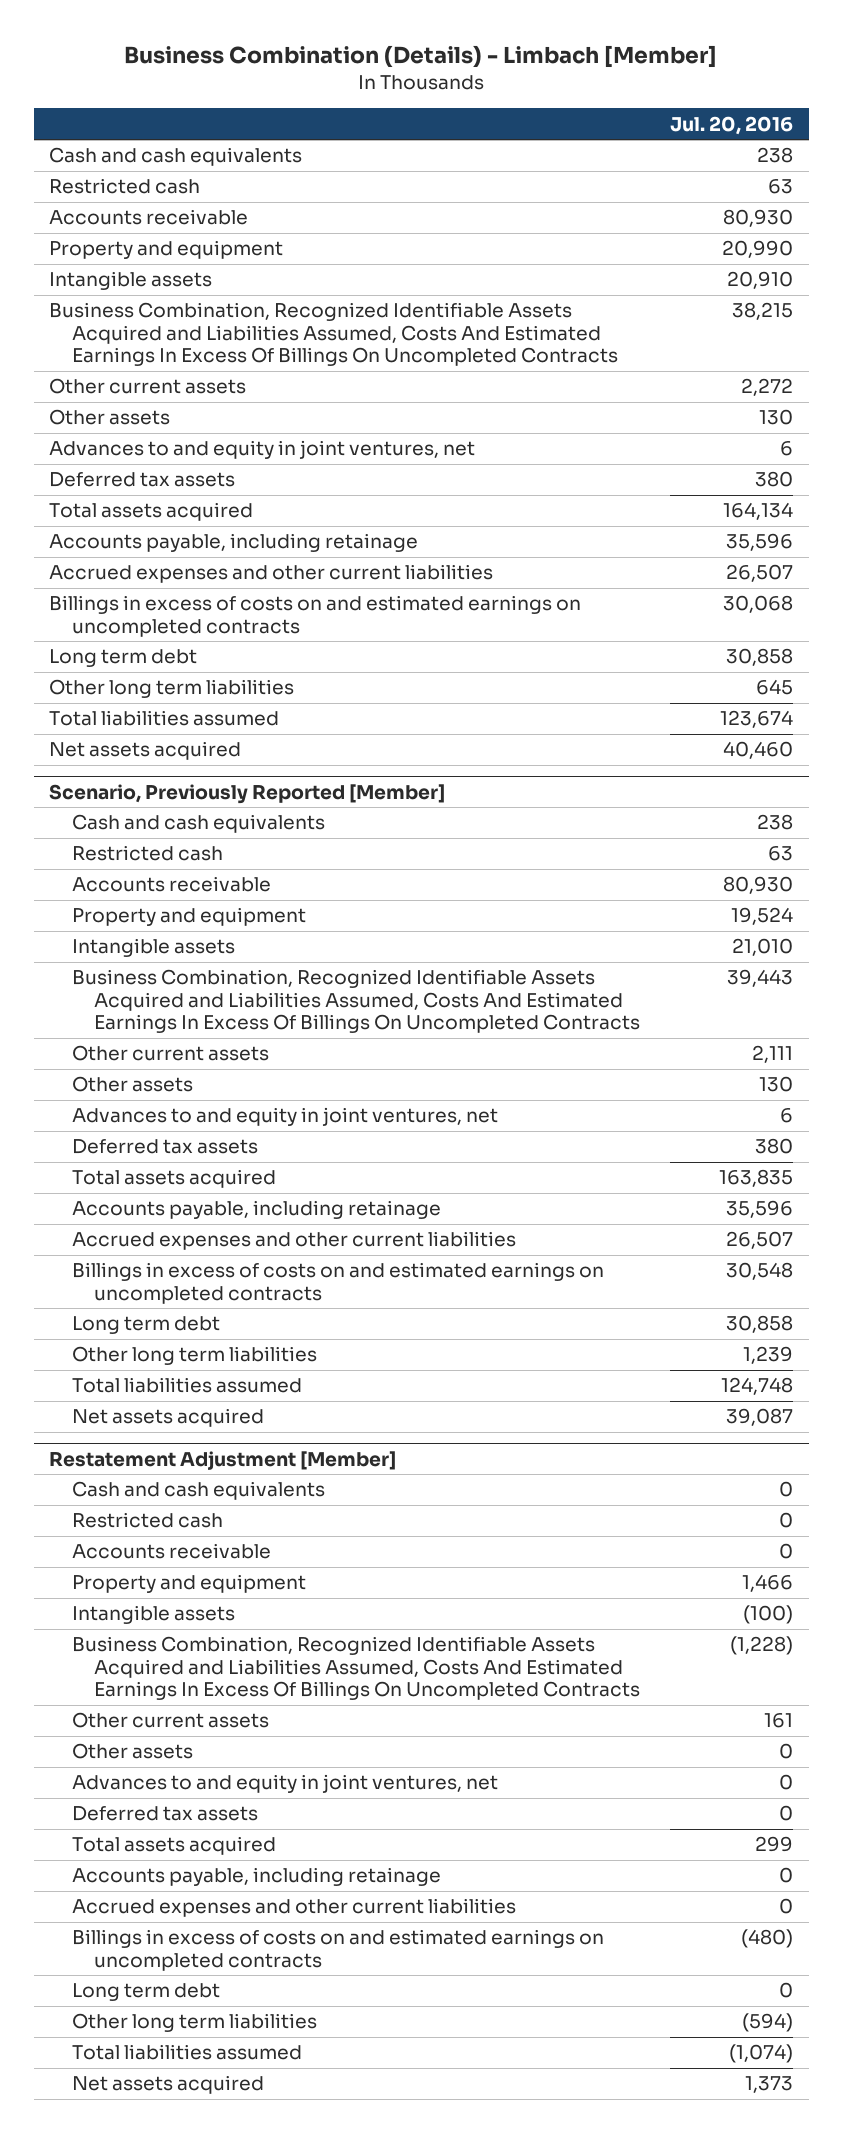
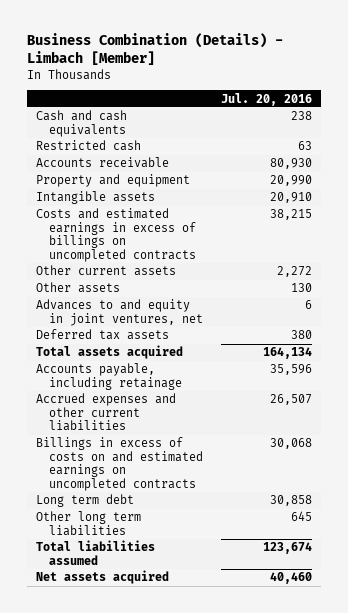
[49,302,618,366] Business Combination, Recognized Identifiable Assets Acquired and Liabilities Assumed, Costs And Estimated Earnings In Excess Of Billings On Uncompleted Contracts -> [35,208,196,263] Costs and estimated earnings in excess of billings on uncompleted contracts
[49,783,446,804] Scenario, Previously Reported [Member] -> none
[71,814,325,834] Cash and cash equivalents -> none
[71,845,223,862] Restricted cash -> none
[71,876,271,893] Accounts receivable -> none
[71,907,306,927] Property and equipment -> none
[71,938,235,958] Intangible assets -> none
[71,969,641,1033] Business Combination, Recognized Identifiable Assets Acquired and Liabilities Assumed, Costs And Estimated Earnings In Excess Of Billings On Uncompleted Contracts -> none
[71,1045,269,1062] Other current assets -> none
[71,1076,193,1093] Other assets -> none
[71,1107,498,1127] Advances to and equity in joint ventures, net -> none
[71,1139,258,1155] Deferred tax assets -> none
[71,1169,276,1189] Total assets acquired -> none
[71,1200,441,1220] Accounts payable, including retainage -> none
[71,1231,516,1251] Accrued expenses and other current liabilities -> none
[71,1262,604,1304] Billings in excess of costs on and estimated earnings on uncompleted contracts -> none
[71,1316,220,1335] Long term debt -> none
[71,1346,317,1366] Other long term liabilities -> none
[71,1377,302,1394] Total liabilities assumed -> none
[71,1408,264,1428] Net assets acquired -> none
[49,1450,397,1470] Restatement Adjustment [Member] -> none
[71,1481,325,1501] Cash and cash equivalents -> none
[71,1512,223,1529] Restricted cash -> none
[71,1543,271,1560] Accounts receivable -> none
[71,1574,306,1594] Property and equipment -> none
[71,1605,235,1625] Intangible assets -> none
[71,1636,641,1700] Business Combination, Recognized Identifiable Assets Acquired and Liabilities Assumed, Costs And Estimated Earnings In Excess Of Billings On Uncompleted Contracts -> none
[71,1712,269,1729] Other current assets -> none
[71,1743,193,1760] Other assets -> none
[71,1774,498,1794] Advances to and equity in joint ventures, net -> none
[71,1806,258,1822] Deferred tax assets -> none
[71,1836,276,1856] Total assets acquired -> none
[71,1867,441,1887] Accounts payable, including retainage -> none
[71,1898,516,1918] Accrued expenses and other current liabilities -> none
[71,1929,604,1971] Billings in excess of costs on and estimated earnings on uncompleted contracts -> none
[71,1983,220,2002] Long term debt -> none
[71,2013,317,2033] Other long term liabilities -> none
[71,2044,302,2061] Total liabilities assumed -> none
[71,2075,264,2095] Net assets acquired -> none

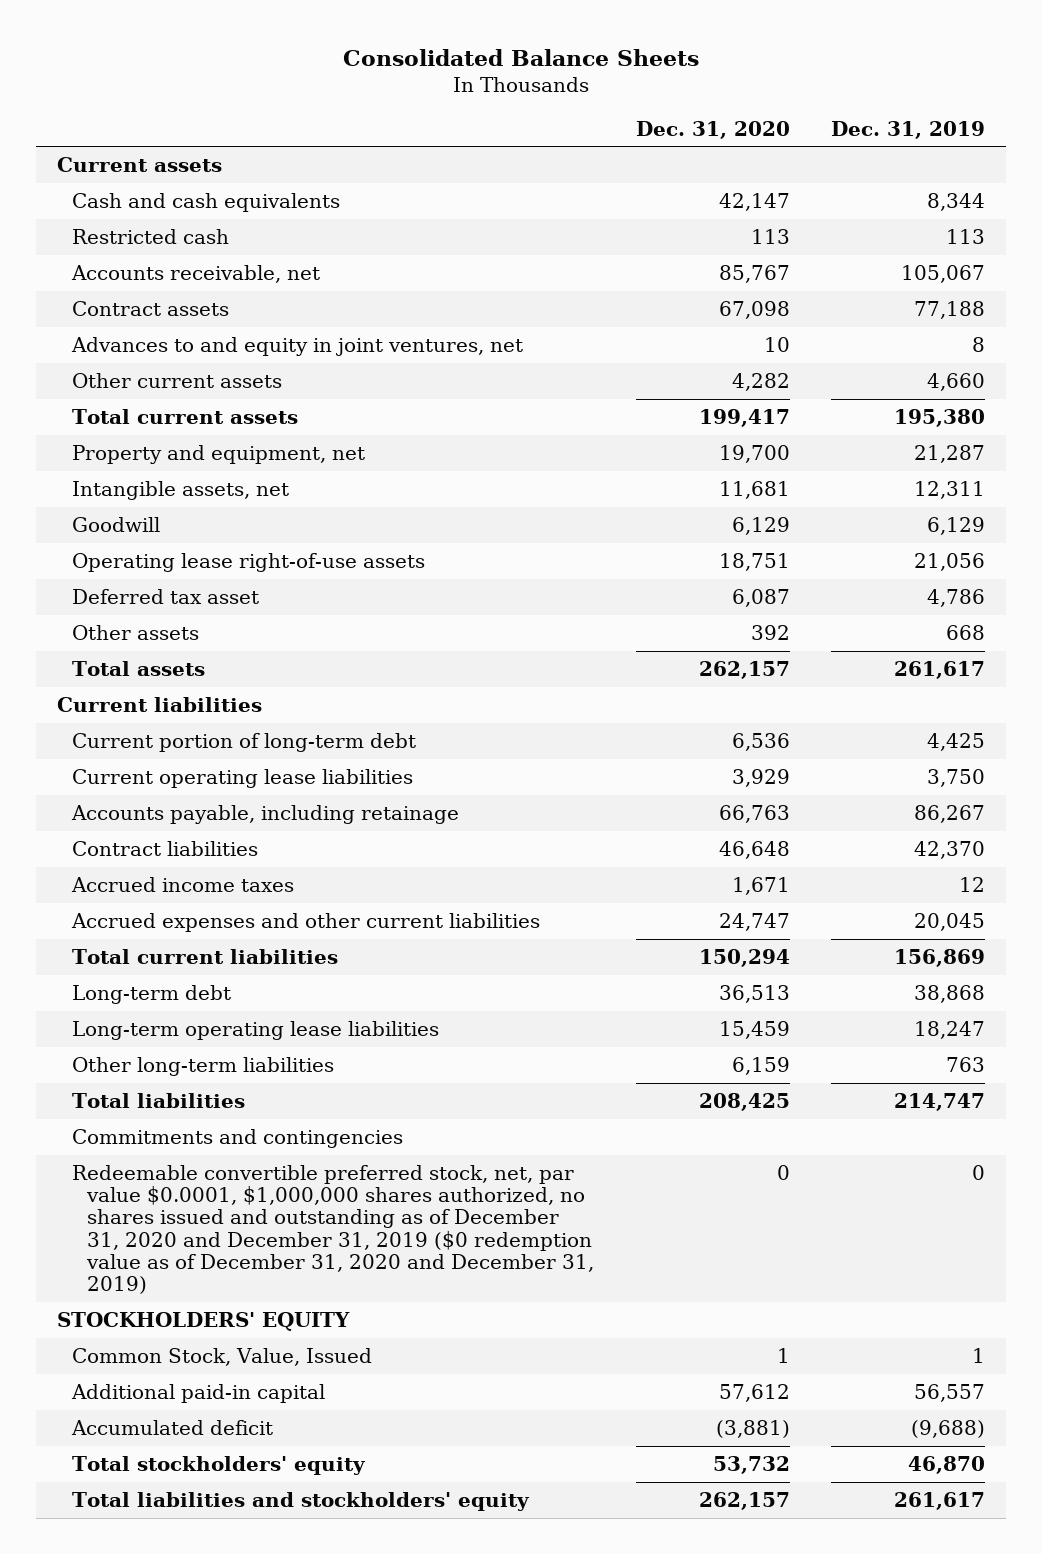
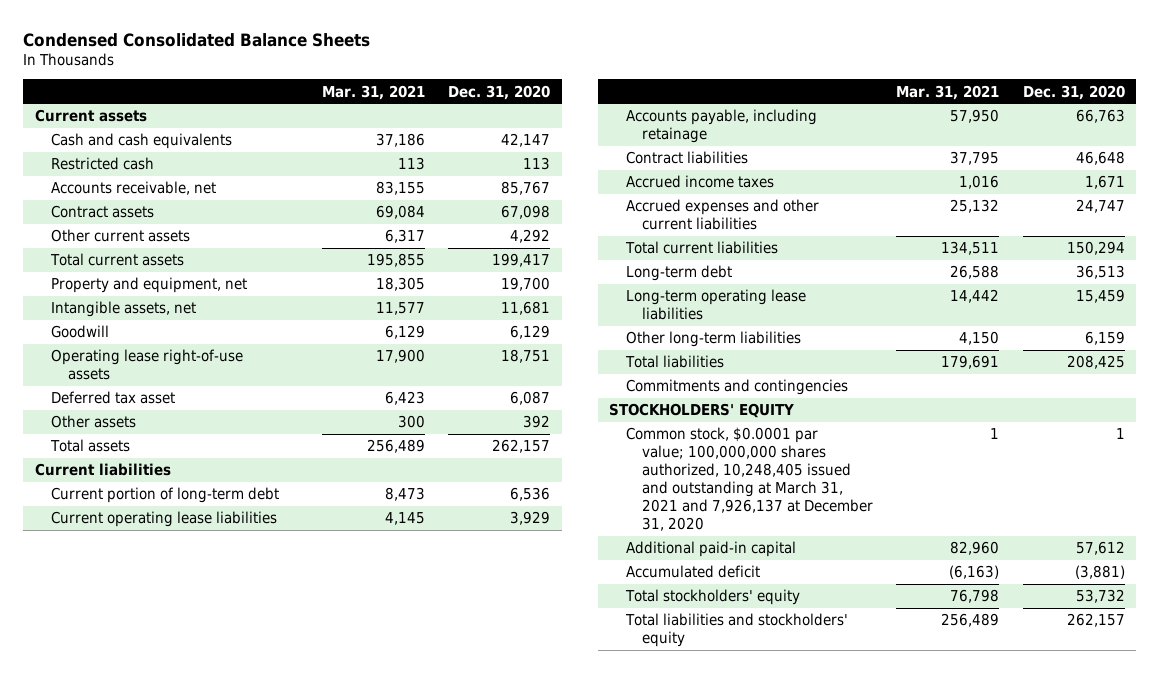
[343,48,700,66] Consolidated Balance Sheets -> [23,32,371,47] Condensed Consolidated Balance Sheets
[831,120,986,139] Dec. 31, 2019 -> none
none -> [322,84,426,100] Mar. 31, 2021
[70,336,523,356] Advances to and equity in joint ventures, net -> none
[731,372,790,391] 4,282 -> [510,229,551,244] 4,292
[71,1164,594,1295] Redeemable convertible preferred stock, net, par value $0.0001, $1,000,000 shares authorized, no shares issued and outstanding as of December 31, 2020 and December 31, 2019 ($0 redemption value as of December 31, 2020 and December 31, 2019) -> none
[71,1347,372,1366] Common Stock, Value, Issued -> [625,427,874,532] Common stock, $0.0001 par value; 100,000,000 shares authorized, 10,248,405 issued and outstanding at March 31, 2021 and 7,926,137 at December 31, 2020

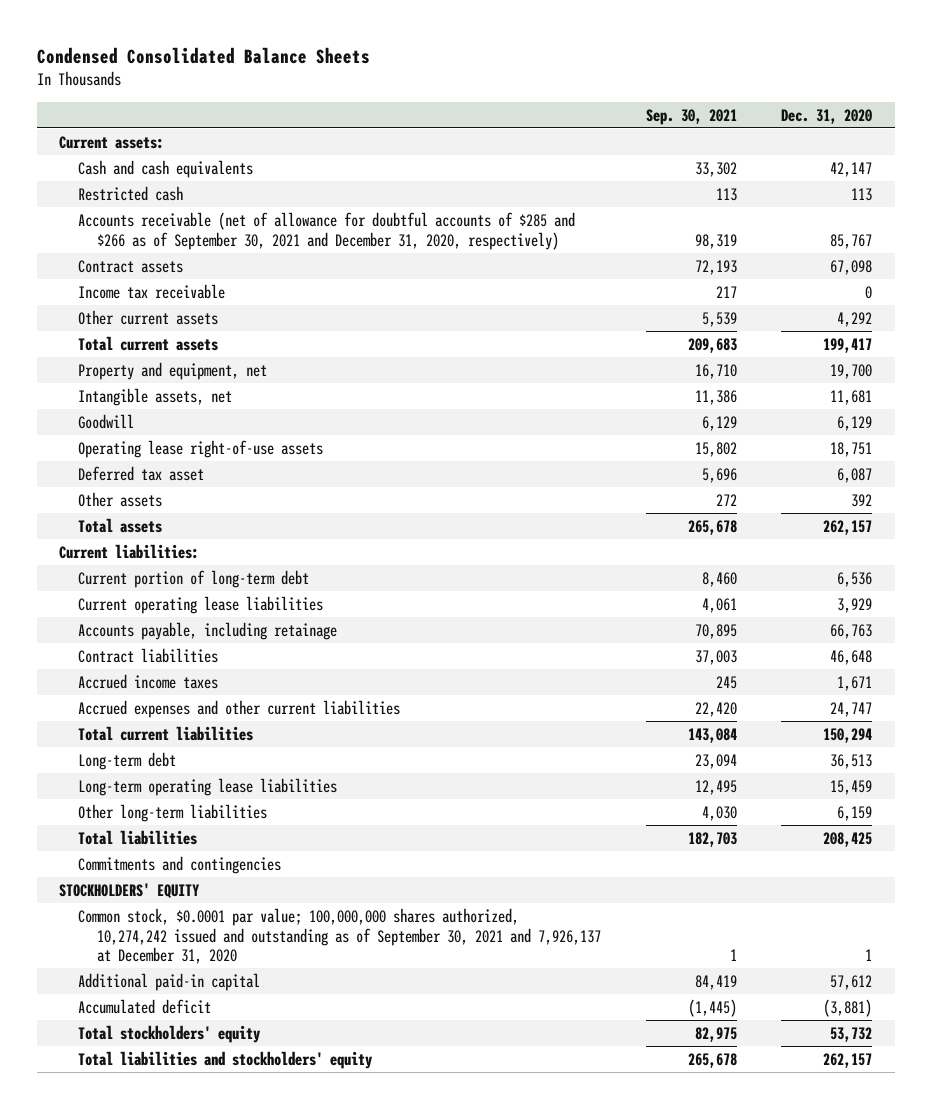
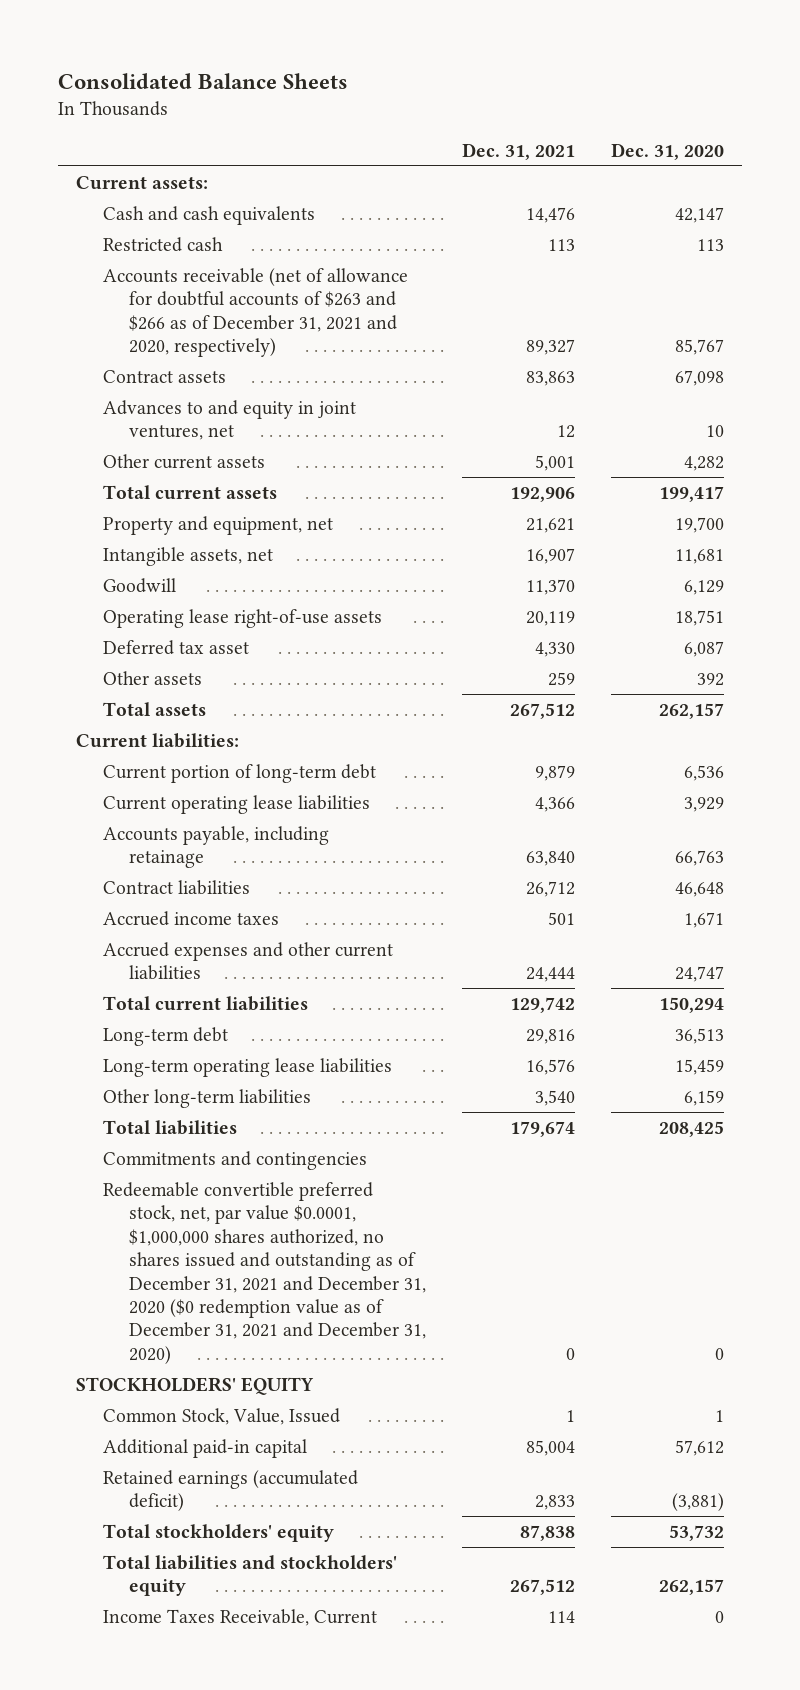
[36,46,370,64] Condensed Consolidated Balance Sheets -> [58,72,349,89] Consolidated Balance Sheets
[645,108,737,125] Sep. 30, 2021 -> none
none -> [461,142,575,160] Dec. 31, 2021
[78,211,576,250] Accounts receivable (net of allowance for doubtful accounts of $285 and $266 as of September 30, 2021 and December 31, 2020, respectively) -> [102,267,408,358] Accounts receivable (net of allowance for doubtful accounts of $263 and $266 as of December 31, 2021 and 2020, respectively)
[78,283,226,299] Income tax receivable -> none
none -> [102,399,356,441] Advances to and equity in joint ventures, net
[837,311,873,327] 4,292 -> [683,455,724,471] 4,282
none -> [102,1181,426,1364] Redeemable convertible preferred stock, net, par value $0.0001, $1,000,000 shares authorized, no shares issued and outstanding as of December 31, 2021 and December 31, 2020 ($0 redemption value as of December 31, 2021 and December 31, 2020)
[78,907,602,965] Common stock, $0.0001 par value; 100,000,000 shares authorized, 10,274,242 issued and outstanding as of September 30, 2021 and 7,926,137 at December 31, 2020 -> [102,1407,340,1425] Common Stock, Value, Issued
[78,998,212,1014] Accumulated deficit -> [102,1469,358,1512] Retained earnings (accumulated deficit)
none -> [102,1608,377,1626] Income Taxes Receivable, Current

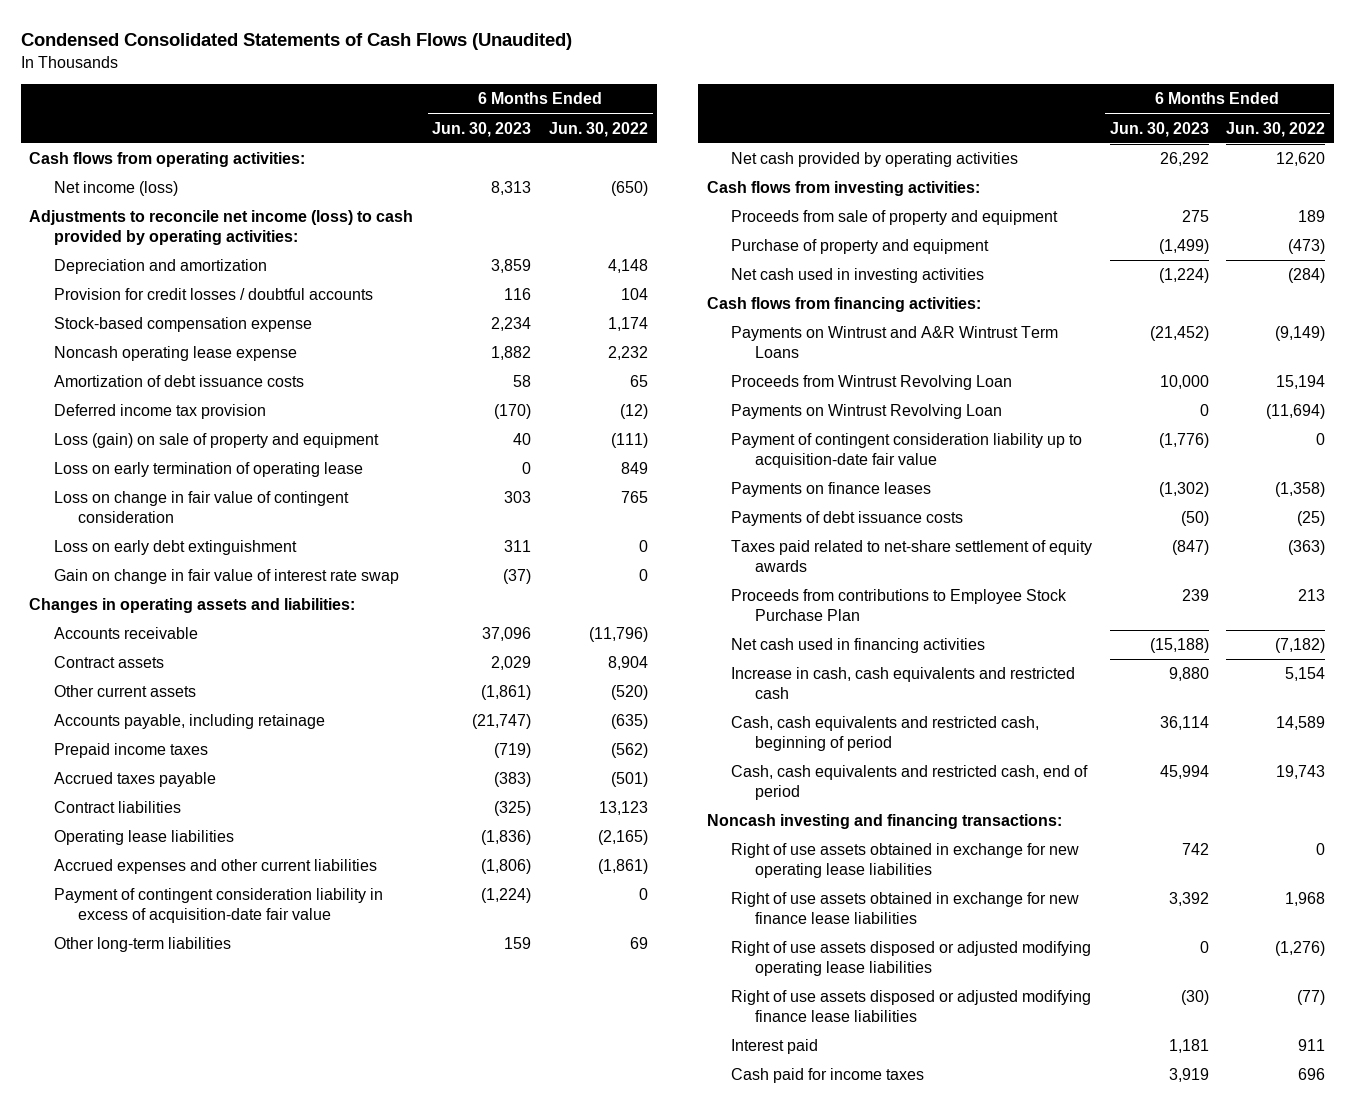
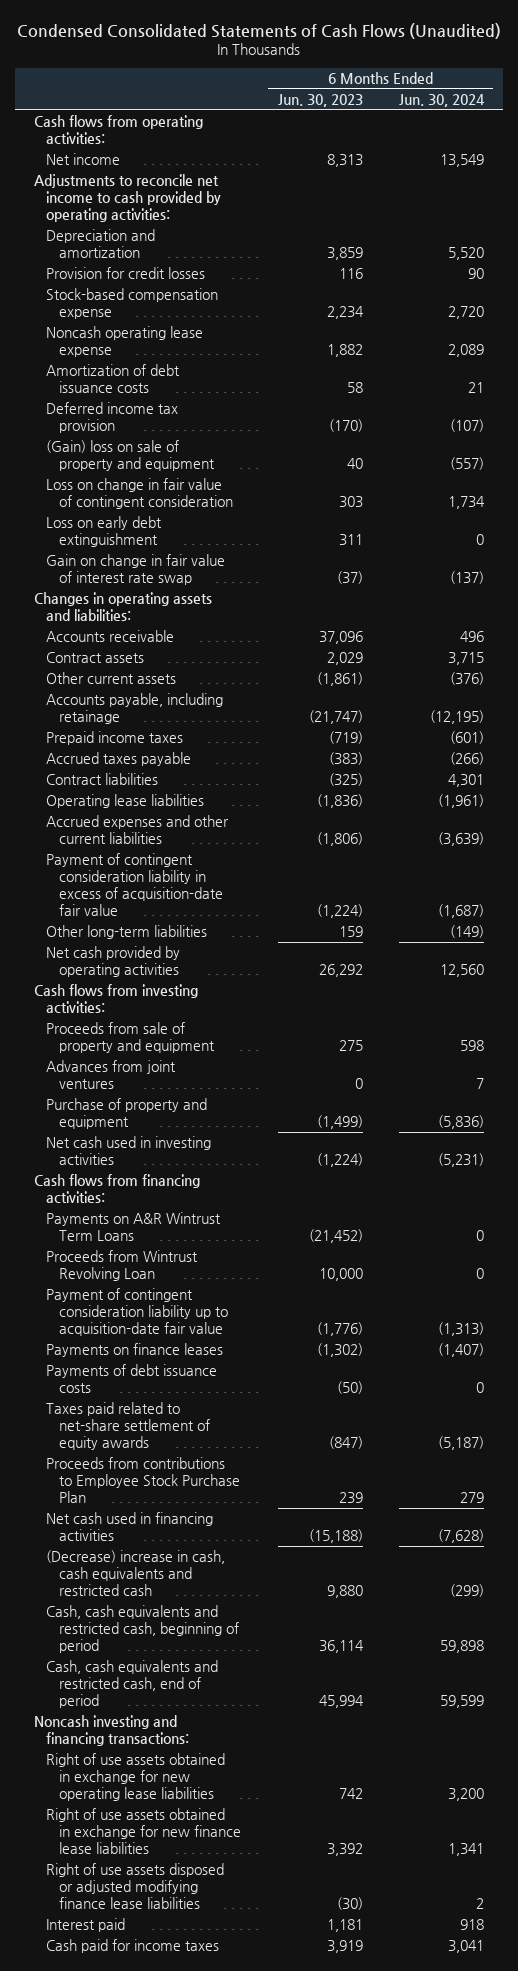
[549,121,649,137] Jun. 30, 2022 -> none
none -> [399,93,486,107] Jun. 30, 2024
[53,181,178,197] Net income (loss) -> [46,153,121,166] Net income
[29,210,414,245] Adjustments to reconcile net income (loss) to cash provided by operating activities: -> [33,174,222,222] Adjustments to reconcile net income to cash provided by operating activities:
[53,288,373,301] Provision for credit losses / doubtful accounts -> [46,267,206,280] Provision for credit losses
[53,462,363,478] Loss on early termination of operating lease -> none
[53,433,379,449] Loss (gain) on sale of property and equipment -> [46,440,215,472] (Gain) loss on sale of property and equipment
none -> [46,1060,177,1090] Advances from joint ventures
[730,326,1058,358] Payments on Wintrust and A&R Wintrust Term Loans -> [46,1212,222,1242] Payments on A&R Wintrust Term Loans
[730,404,1002,420] Payments on Wintrust Revolving Loan -> none
[730,667,1075,699] Increase in cash, cash equivalents and restricted cash -> [46,1550,226,1596] (Decrease) increase in cash, cash equivalents and restricted cash
[730,941,1091,976] Right of use assets disposed or adjusted modifying operating lease liabilities -> none

